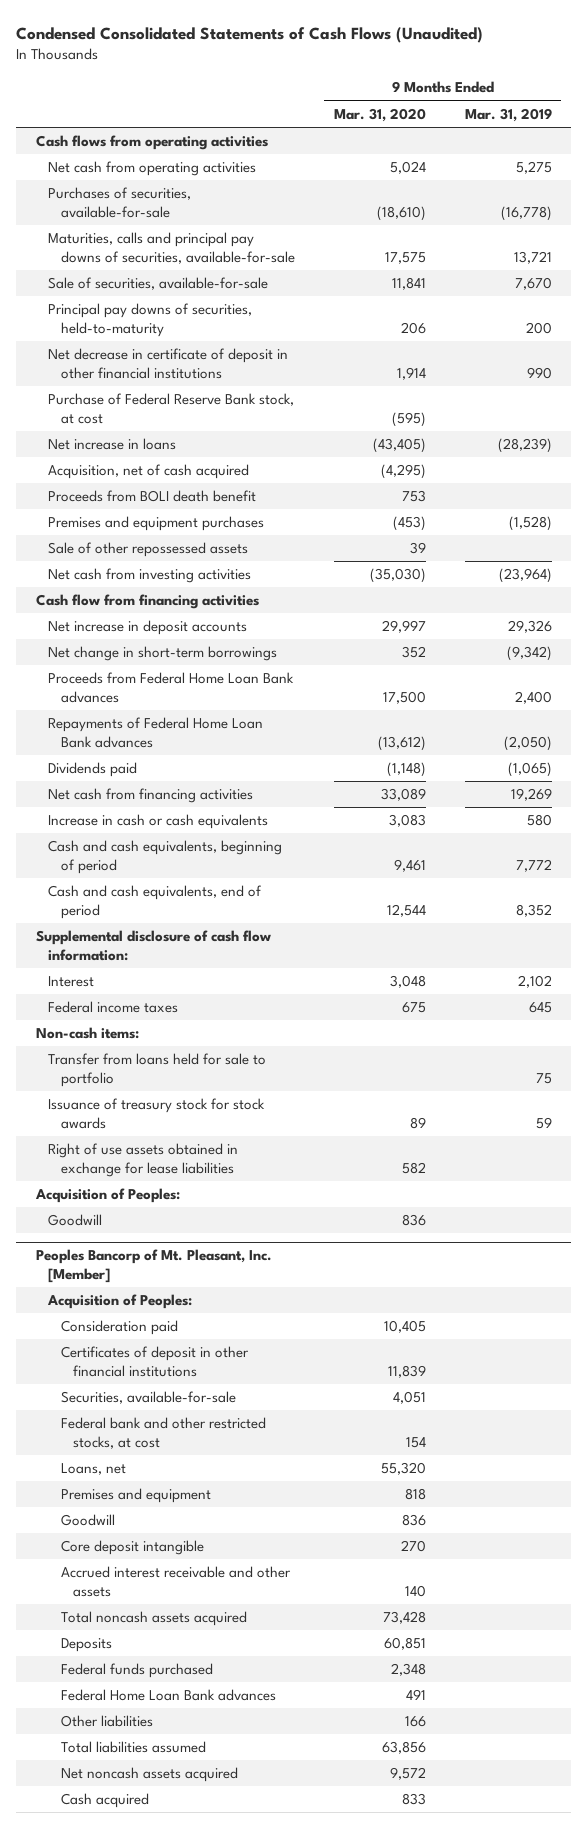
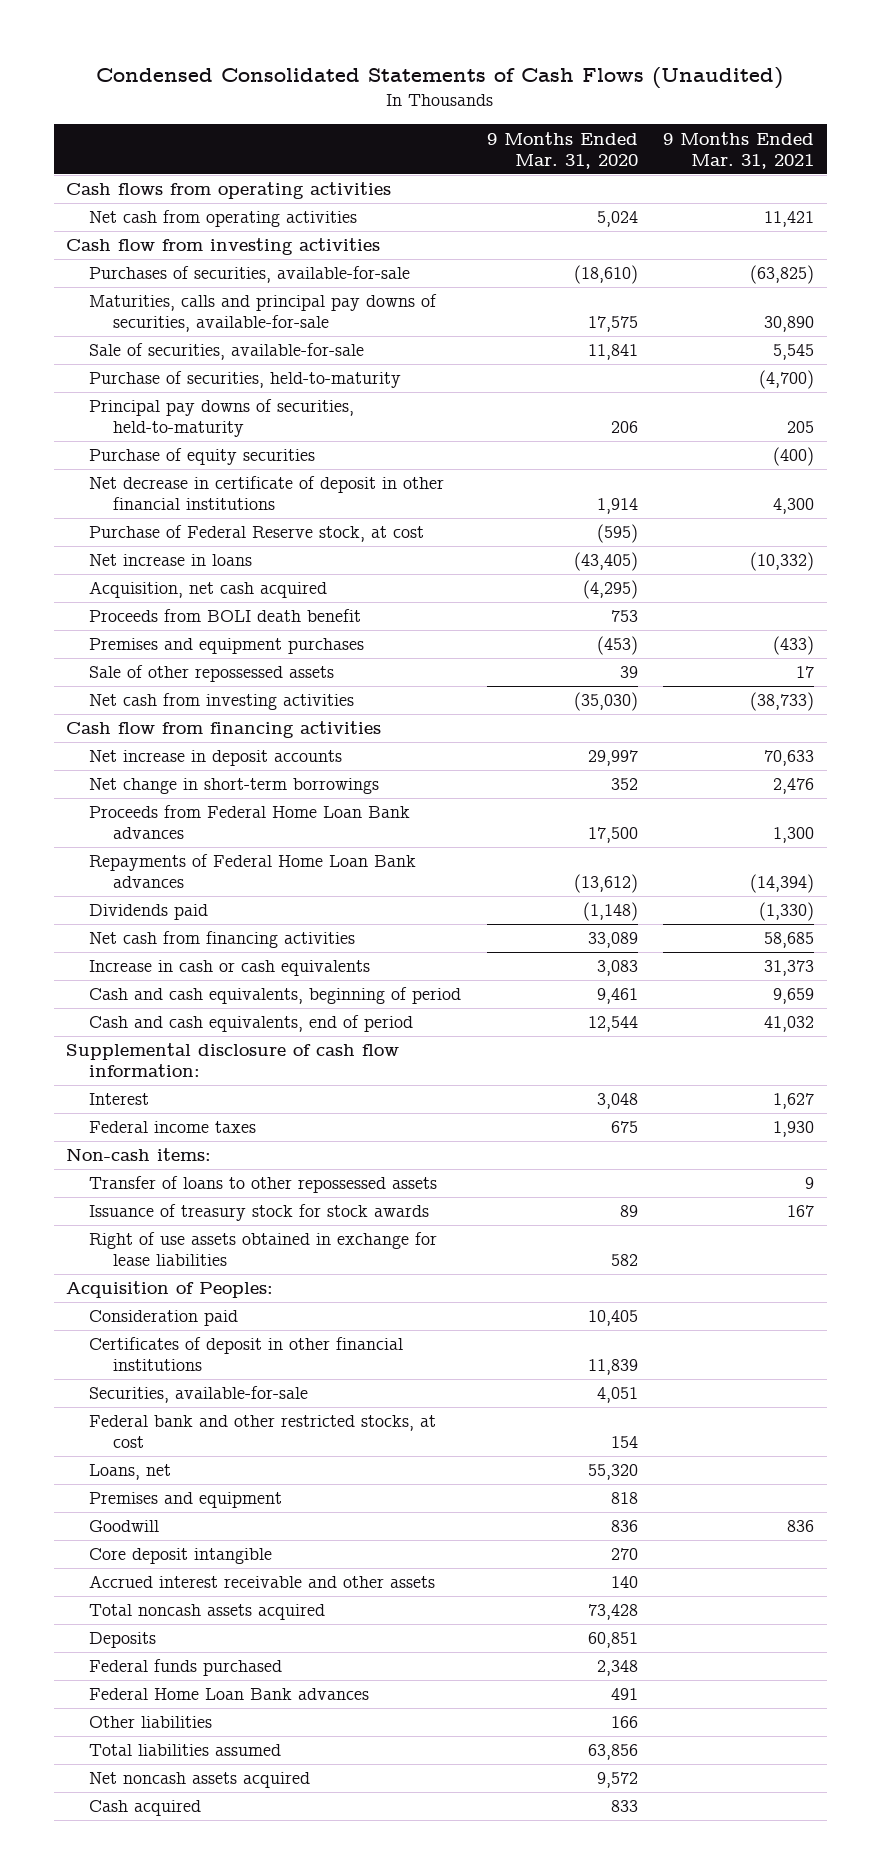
[464,107,552,122] Mar. 31, 2019 -> none
none -> [663,131,815,169] 9 Months Ended Mar. 31, 2021
none -> [66,238,381,256] Cash flow from investing activities
none -> [89,371,402,389] Purchase of securities, held-to-maturity
none -> [89,448,316,466] Purchase of equity securities
[48,393,295,424] Purchase of Federal Reserve Bank stock, at cost -> [89,525,425,543] Purchase of Federal Reserve stock, at cost
[48,464,250,480] Acquisition, net of cash acquired -> [89,581,328,599] Acquisition, net cash acquired
[48,1053,267,1087] Transfer from loans held for sale to portfolio -> none
none -> [89,1176,438,1194] Transfer of loans to other repossessed assets
[48,1214,103,1227] Goodwill -> none
[35,1249,272,1283] Peoples Bancorp of Mt. Pleasant, Inc. [Member] -> none
[47,1294,193,1310] Acquisition of Peoples: -> none

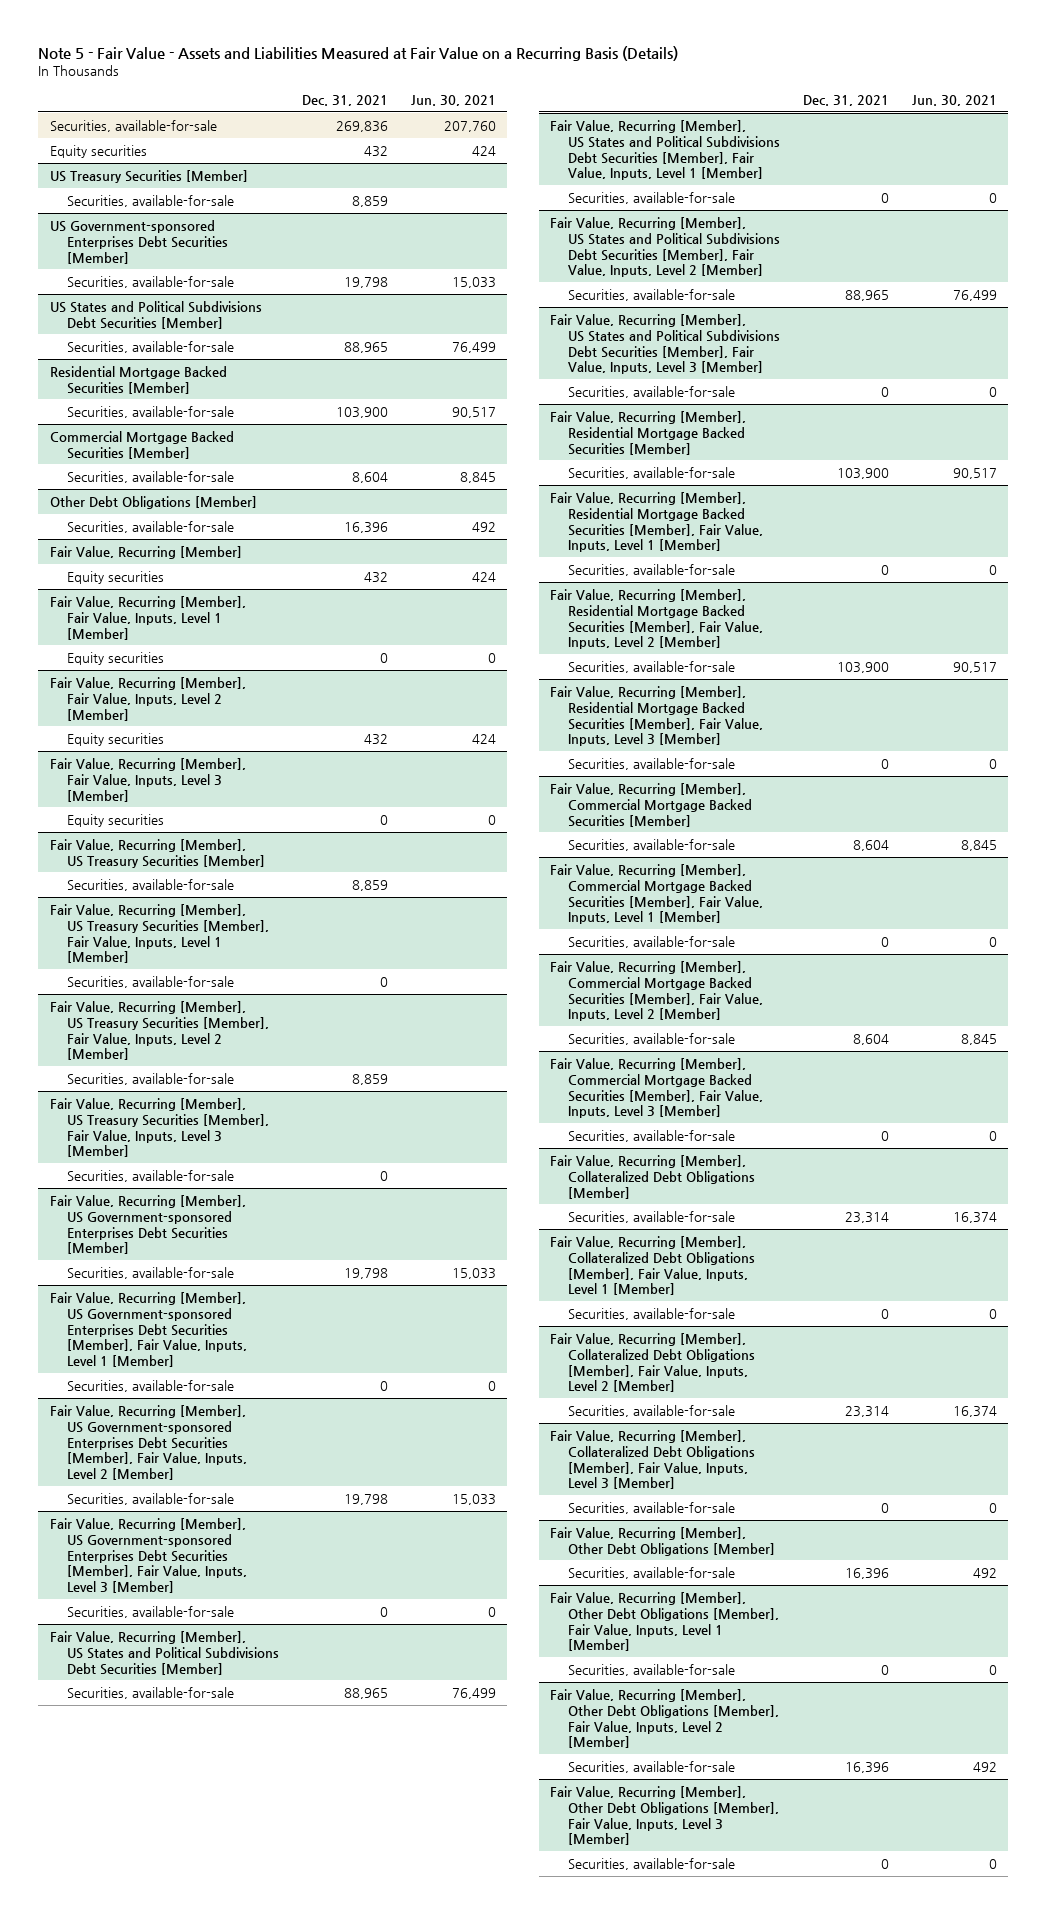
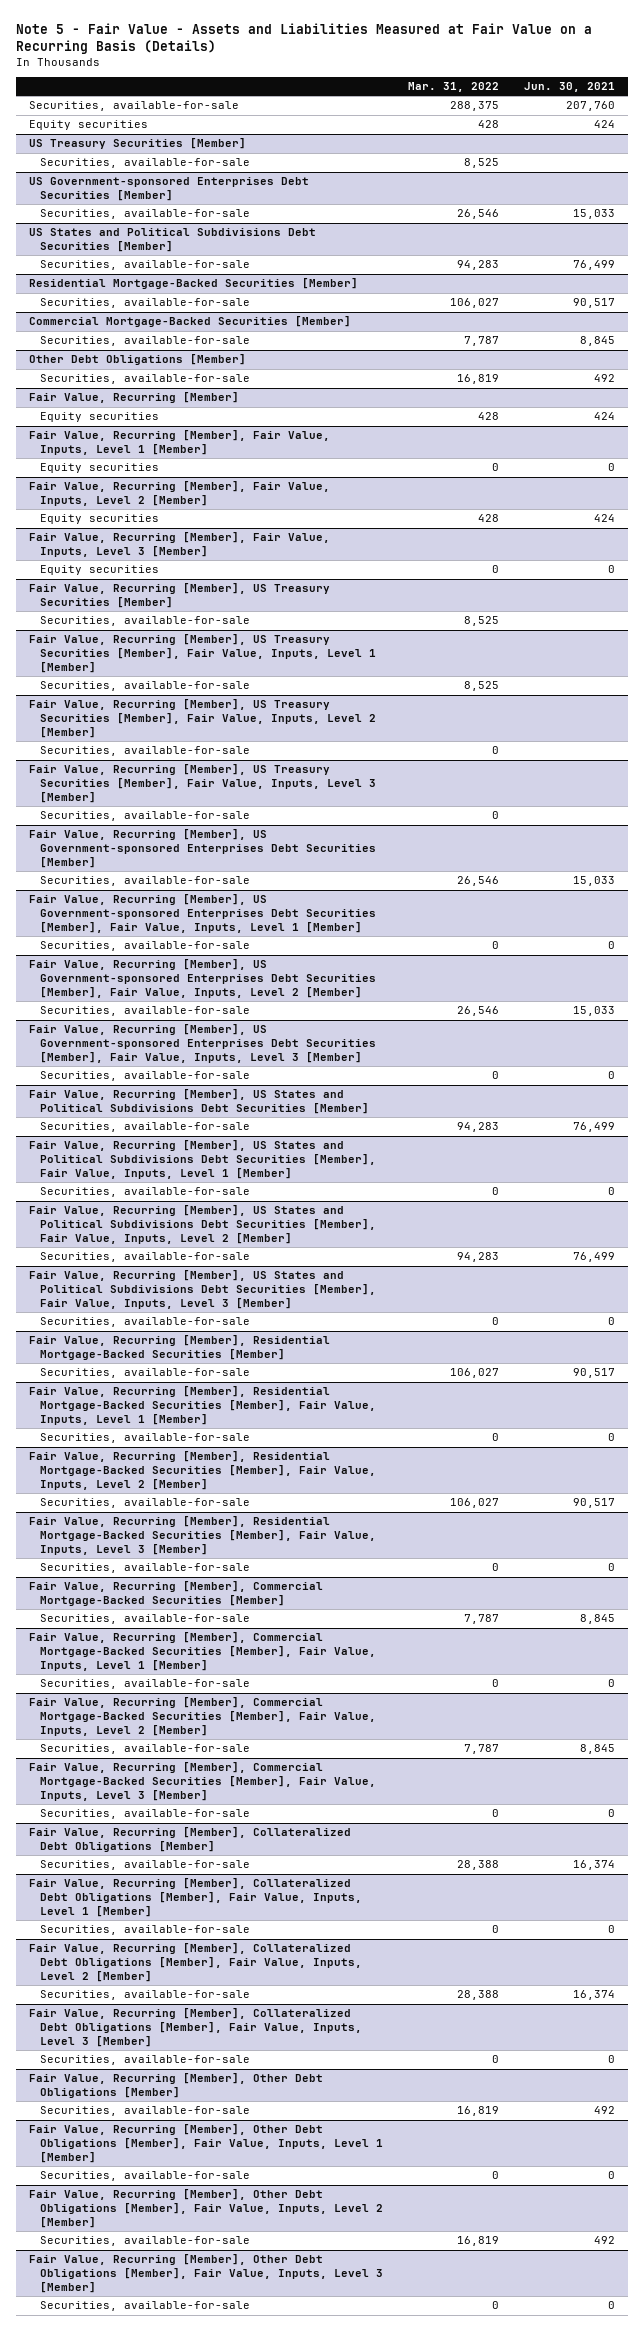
[302,94,389,106] Dec. 31, 2021 -> none
none -> [408,81,500,92] Mar. 31, 2022
[49,365,227,394] Residential Mortgage Backed Securities [Member] -> [29,278,359,290] Residential Mortgage-Backed Securities [Member]
[49,430,234,459] Commercial Mortgage Backed Securities [Member] -> [29,316,352,328] Commercial Mortgage-Backed Securities [Member]
[550,410,747,455] Fair Value, Recurring [Member], Residential Mortgage Backed Securities [Member] -> [29,1335,331,1361] Fair Value, Recurring [Member], Residential Mortgage-Backed Securities [Member]
[550,491,764,553] Fair Value, Recurring [Member], Residential Mortgage Backed Securities [Member], Fair Value, Inputs, Level 1 [Member] -> [29,1386,376,1425] Fair Value, Recurring [Member], Residential Mortgage-Backed Securities [Member], Fair Value, Inputs, Level 1 [Member]
[550,588,764,650] Fair Value, Recurring [Member], Residential Mortgage Backed Securities [Member], Fair Value, Inputs, Level 2 [Member] -> [29,1451,376,1490] Fair Value, Recurring [Member], Residential Mortgage-Backed Securities [Member], Fair Value, Inputs, Level 2 [Member]
[550,685,764,747] Fair Value, Recurring [Member], Residential Mortgage Backed Securities [Member], Fair Value, Inputs, Level 3 [Member] -> [29,1516,376,1555] Fair Value, Recurring [Member], Residential Mortgage-Backed Securities [Member], Fair Value, Inputs, Level 3 [Member]
[550,782,753,827] Fair Value, Recurring [Member], Commercial Mortgage Backed Securities [Member] -> [29,1581,324,1607] Fair Value, Recurring [Member], Commercial Mortgage-Backed Securities [Member]
[550,863,764,925] Fair Value, Recurring [Member], Commercial Mortgage Backed Securities [Member], Fair Value, Inputs, Level 1 [Member] -> [29,1632,376,1671] Fair Value, Recurring [Member], Commercial Mortgage-Backed Securities [Member], Fair Value, Inputs, Level 1 [Member]
[550,960,764,1022] Fair Value, Recurring [Member], Commercial Mortgage Backed Securities [Member], Fair Value, Inputs, Level 2 [Member] -> [29,1697,376,1736] Fair Value, Recurring [Member], Commercial Mortgage-Backed Securities [Member], Fair Value, Inputs, Level 2 [Member]
[550,1057,764,1119] Fair Value, Recurring [Member], Commercial Mortgage Backed Securities [Member], Fair Value, Inputs, Level 3 [Member] -> [29,1762,376,1801] Fair Value, Recurring [Member], Commercial Mortgage-Backed Securities [Member], Fair Value, Inputs, Level 3 [Member]

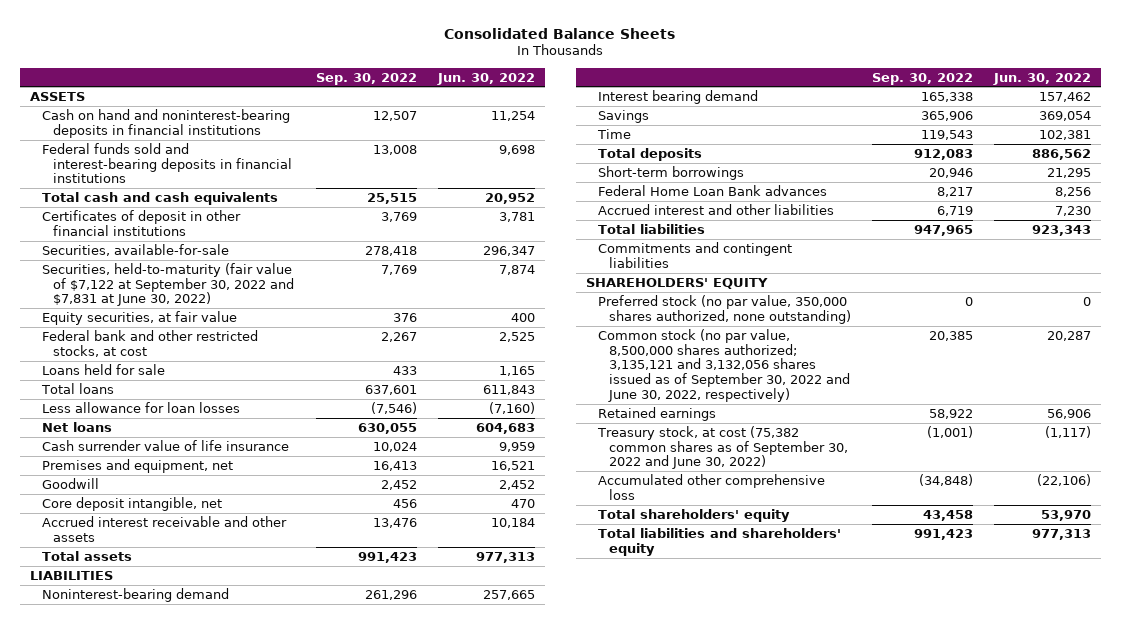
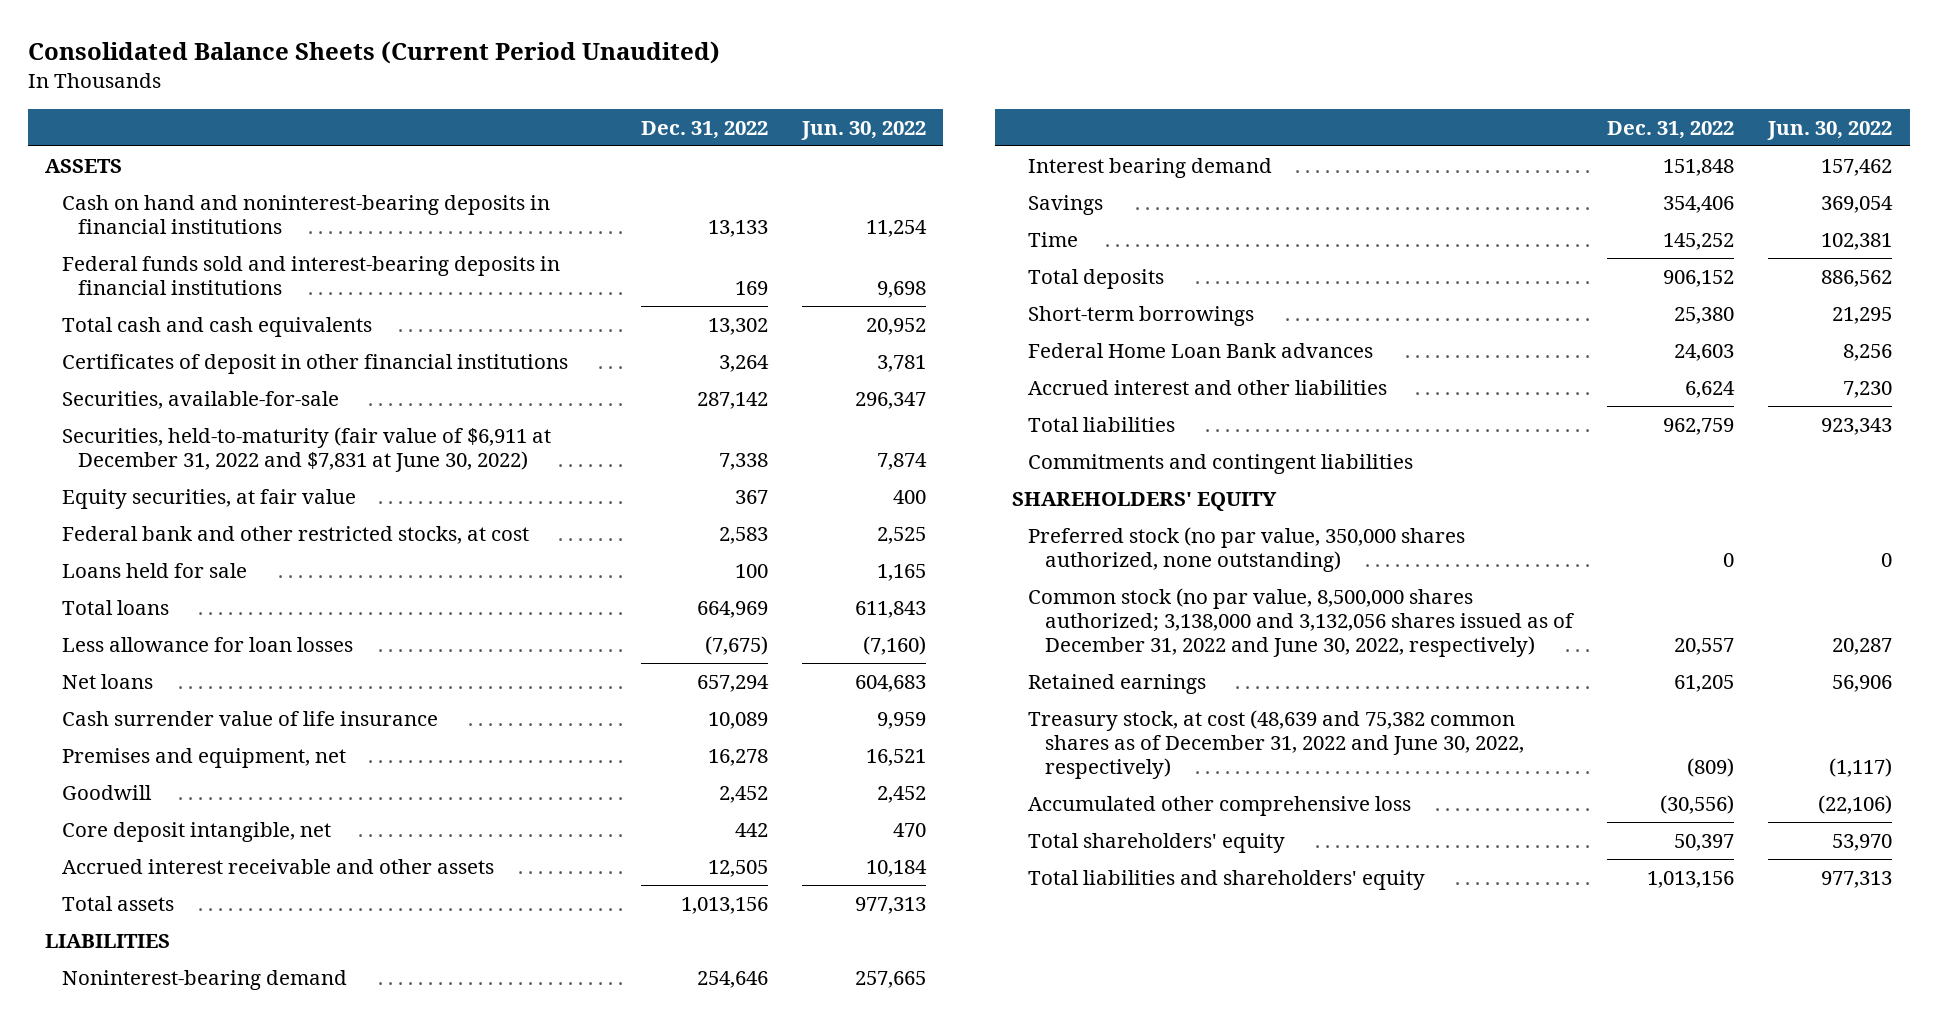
[444,27,676,39] Consolidated Balance Sheets -> [28,41,721,65] Consolidated Balance Sheets (Current Period Unaudited)
[316,72,418,85] Sep. 30, 2022 -> none
none -> [640,120,768,139] Dec. 31, 2022
[41,262,295,307] Securities, held-to-maturity (fair value of $7,122 at September 30, 2022 and $7,831 at June 30, 2022) -> [61,426,551,472] Securities, held-to-maturity (fair value of $6,911 at December 31, 2022 and $7,831 at June 30, 2022)
[597,328,851,402] Common stock (no par value, 8,500,000 shares authorized; 3,135,121 and 3,132,056 shares issued as of September 30, 2022 and June 30, 2022, respectively) -> [1028,587,1574,657] Common stock (no par value, 8,500,000 shares authorized; 3,138,000 and 3,132,056 shares issued as of December 31, 2022 and June 30, 2022, respectively)
[596,425,849,470] Treasury stock, at cost (75,382 common shares as of September 30, 2022 and June 30, 2022) -> [1028,709,1524,779] Treasury stock, at cost (48,639 and 75,382 common shares as of December 31, 2022 and June 30, 2022, respectively)

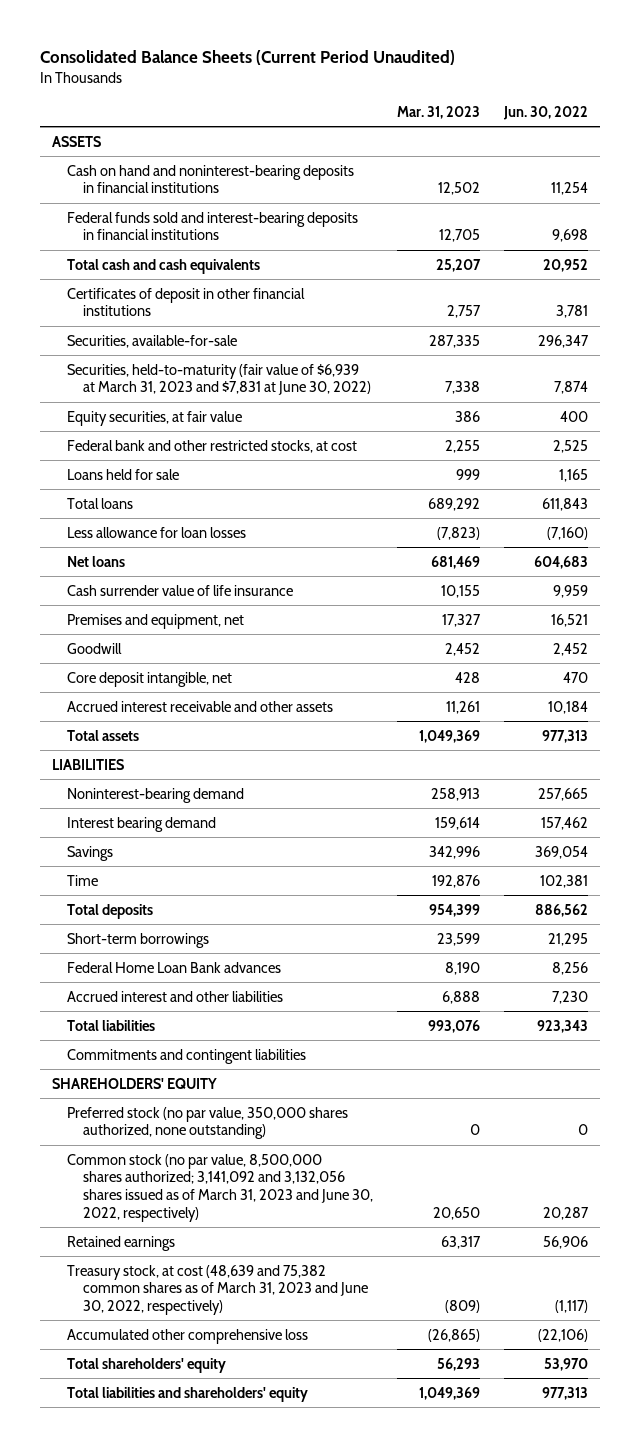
[640,120,768,139] Dec. 31, 2022 -> none
none -> [397,105,481,119] Mar. 31, 2023
[61,426,551,472] Securities, held-to-maturity (fair value of $6,911 at December 31, 2022 and $7,831 at June 30, 2022) -> [67,363,371,396] Securities, held-to-maturity (fair value of $6,939 at March 31, 2023 and $7,831 at June 30, 2022)
[1028,587,1574,657] Common stock (no par value, 8,500,000 shares authorized; 3,138,000 and 3,132,056 shares issued as of December 31, 2022 and June 30, 2022, respectively) -> [67,1153,373,1222] Common stock (no par value, 8,500,000 shares authorized; 3,141,092 and 3,132,056 shares issued as of March 31, 2023 and June 30, 2022, respectively)
[1028,709,1524,779] Treasury stock, at cost (48,639 and 75,382 common shares as of December 31, 2022 and June 30, 2022, respectively) -> [67,1264,368,1315] Treasury stock, at cost (48,639 and 75,382 common shares as of March 31, 2023 and June 30, 2022, respectively)

